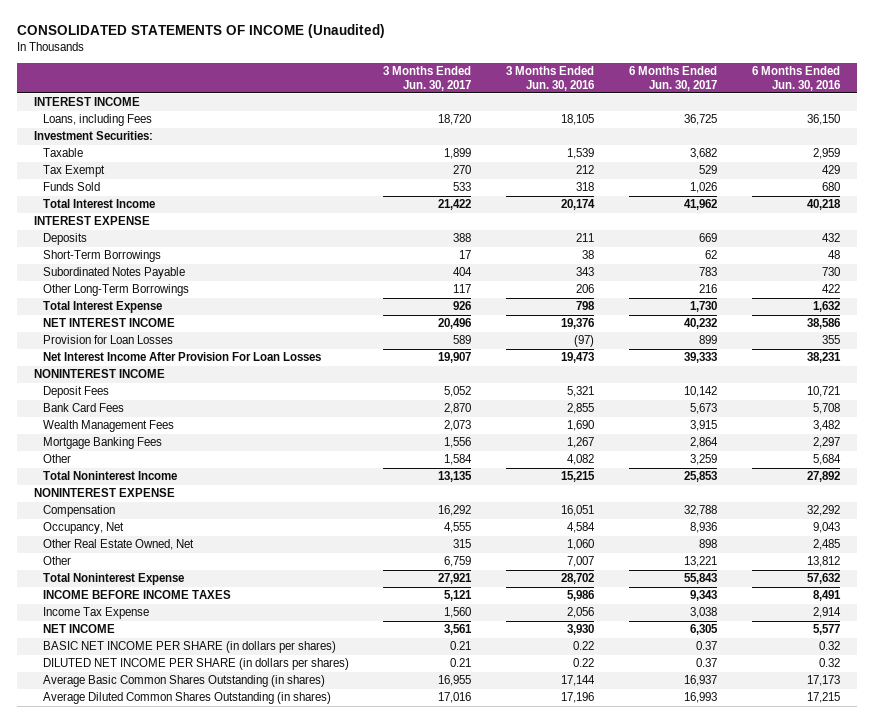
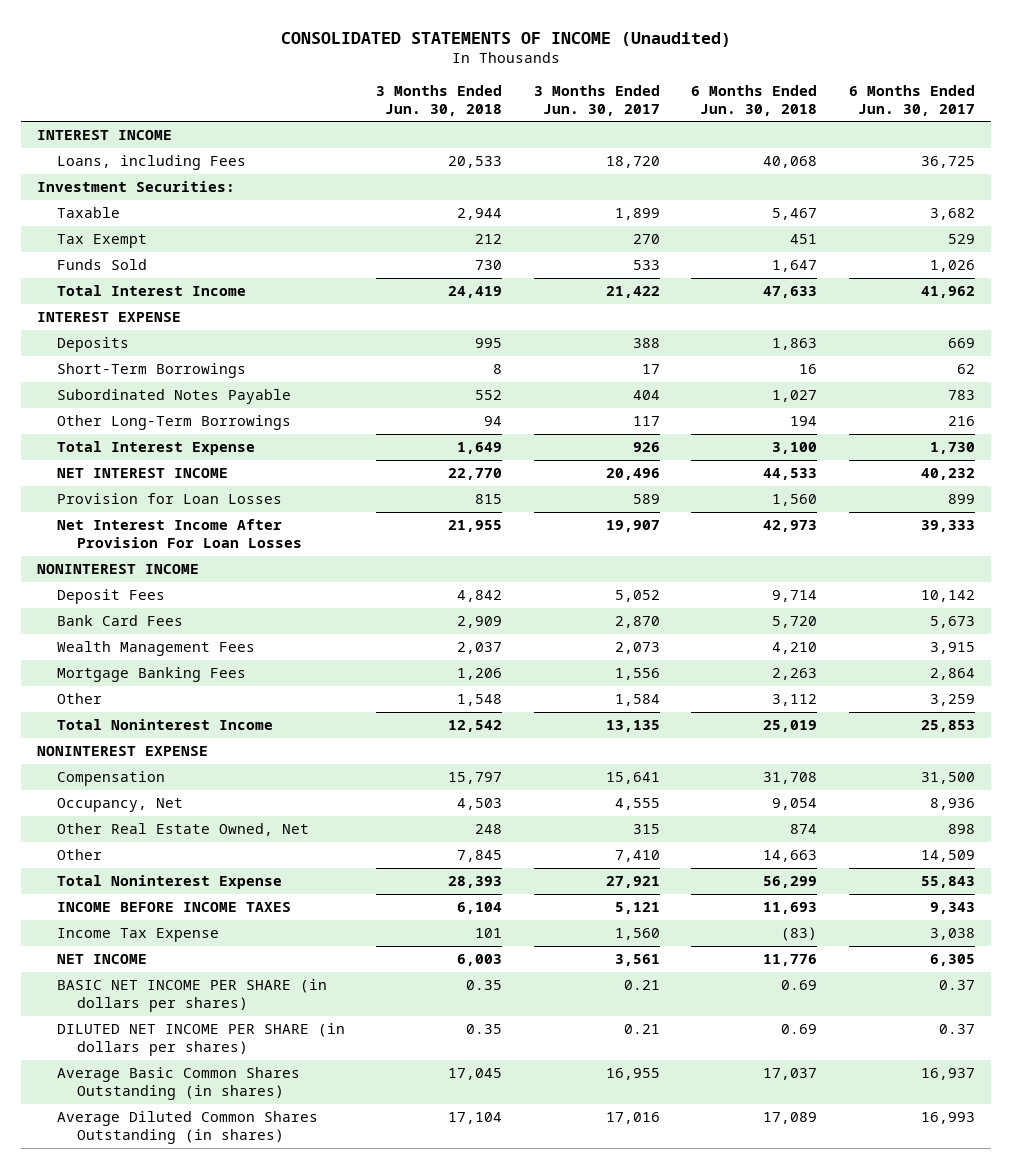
[506,65,595,91] 3 Months Ended Jun. 30, 2016 -> none
[751,65,840,91] 6 Months Ended Jun. 30, 2016 -> none
none -> [376,84,503,116] 3 Months Ended Jun. 30, 2018
none -> [691,84,818,116] 6 Months Ended Jun. 30, 2018
[438,505,472,517] 16,292 -> [605,771,660,784] 15,641
[683,505,717,517] 32,788 -> [920,771,975,784] 31,500
[444,556,472,568] 6,759 -> [614,849,660,862] 7,410
[683,556,717,568] 13,221 -> [920,849,975,862] 14,509

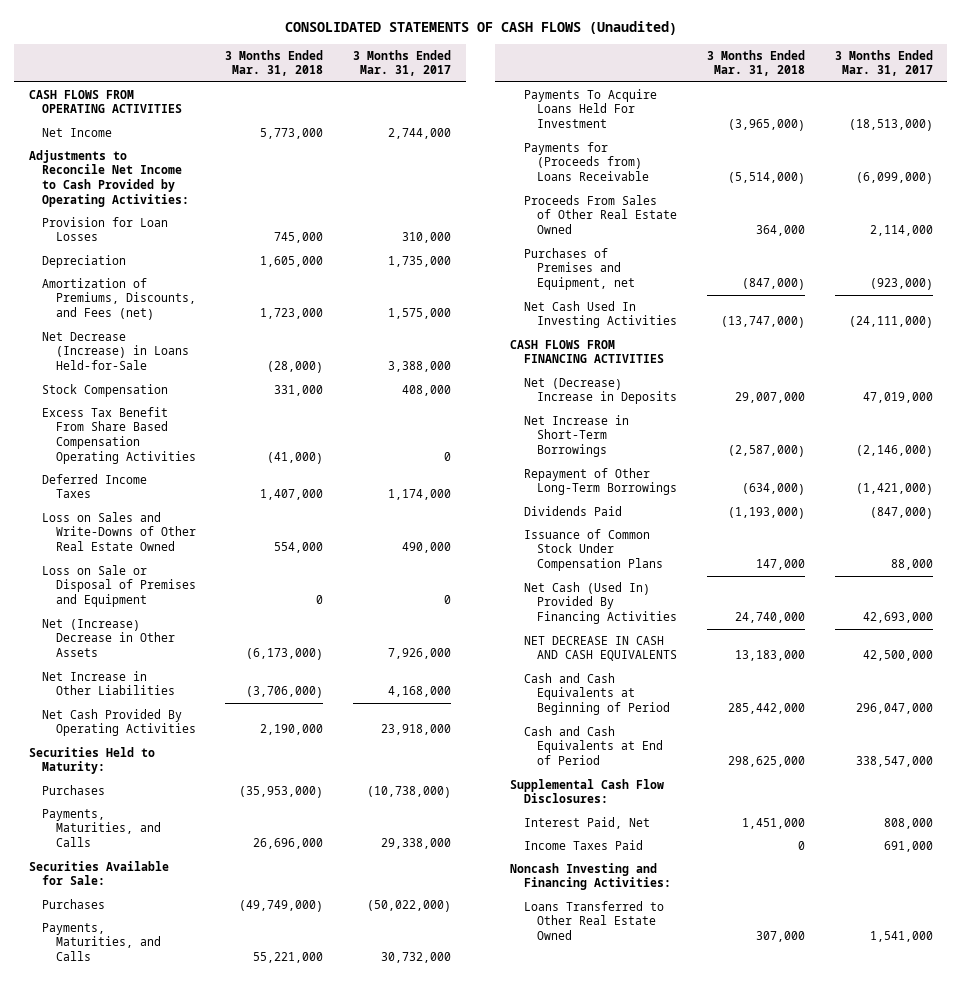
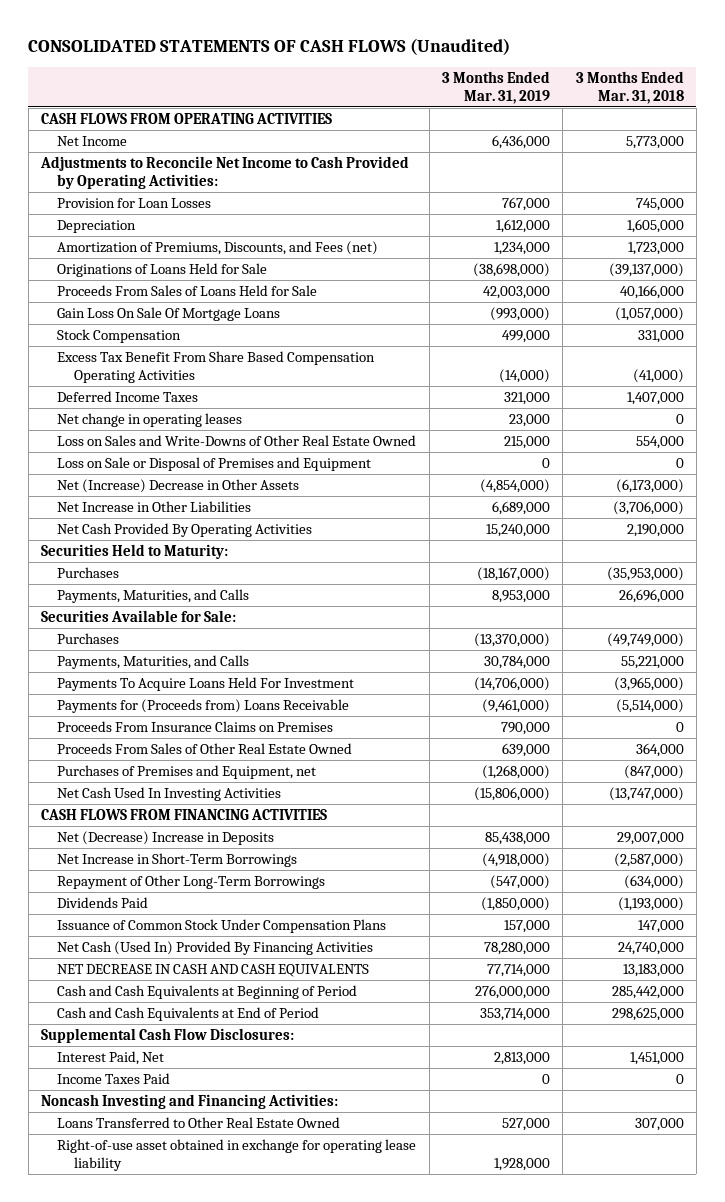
[353,49,452,77] 3 Months Ended Mar. 31, 2017 -> none
none -> [442,71,551,104] 3 Months Ended Mar. 31, 2019
[42,331,189,371] Net Decrease (Increase) in Loans Held-for-Sale -> none
none -> [57,263,268,278] Originations of Loans Held for Sale
none -> [57,285,318,297] Proceeds From Sales of Loans Held for Sale
none -> [57,307,281,322] Gain Loss On Sale Of Mortgage Loans
none -> [57,413,243,428] Net change in operating leases
none -> [57,721,334,733] Proceeds From Insurance Claims on Premises
none -> [57,1139,417,1171] Right-of-use asset obtained in exchange for operating lease liability

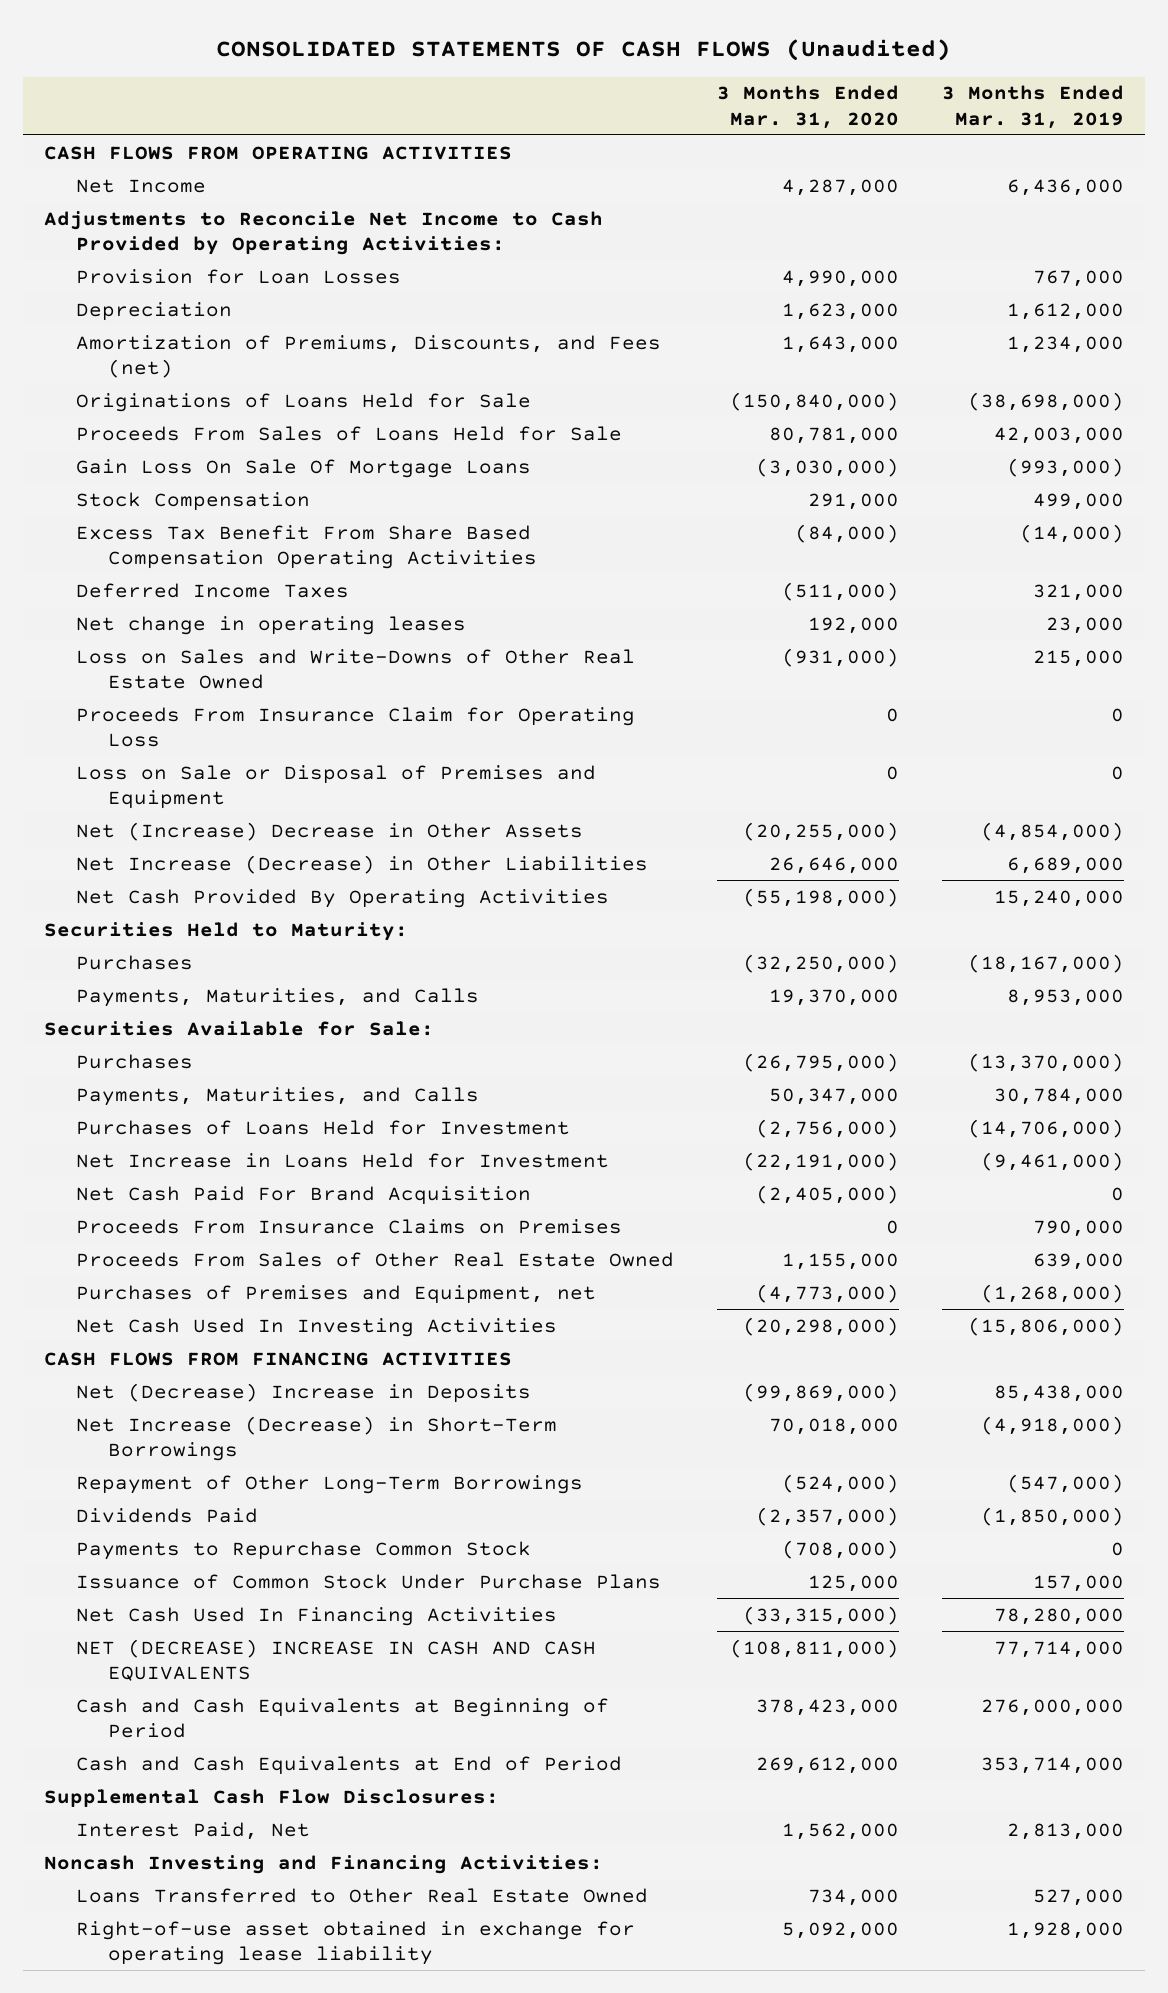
[575,71,684,104] 3 Months Ended Mar. 31, 2018 -> none
none -> [716,85,899,129] 3 Months Ended Mar. 31, 2020
none -> [76,706,636,747] Proceeds From Insurance Claim for Operating Loss
[57,501,252,513] Net Increase in Other Liabilities -> [76,854,649,874] Net Increase (Decrease) in Other Liabilities
[57,677,355,692] Payments To Acquire Loans Held For Investment -> [76,1119,571,1135] Purchases of Loans Held for Investment
[57,699,350,714] Payments for (Proceeds from) Loans Receivable -> [76,1152,610,1168] Net Increase in Loans Held for Investment
none -> [76,1185,532,1205] Net Cash Paid For Brand Acquisition
[57,853,298,868] Net Increase in Short-Term Borrowings -> [76,1415,558,1461] Net Increase (Decrease) in Short-Term Borrowings
none -> [76,1540,532,1560] Payments to Repurchase Common Stock
[57,919,387,934] Issuance of Common Stock Under Compensation Plans -> [76,1573,662,1589] Issuance of Common Stock Under Purchase Plans
[57,941,374,956] Net Cash (Used In) Provided By Financing Activities -> [76,1606,558,1626] Net Cash Used In Financing Activities
[57,964,370,978] NET DECREASE IN CASH AND CASH EQUIVALENTS -> [76,1638,597,1681] NET (DECREASE) INCREASE IN CASH AND CASH EQUIVALENTS
[57,1073,171,1085] Income Taxes Paid -> none

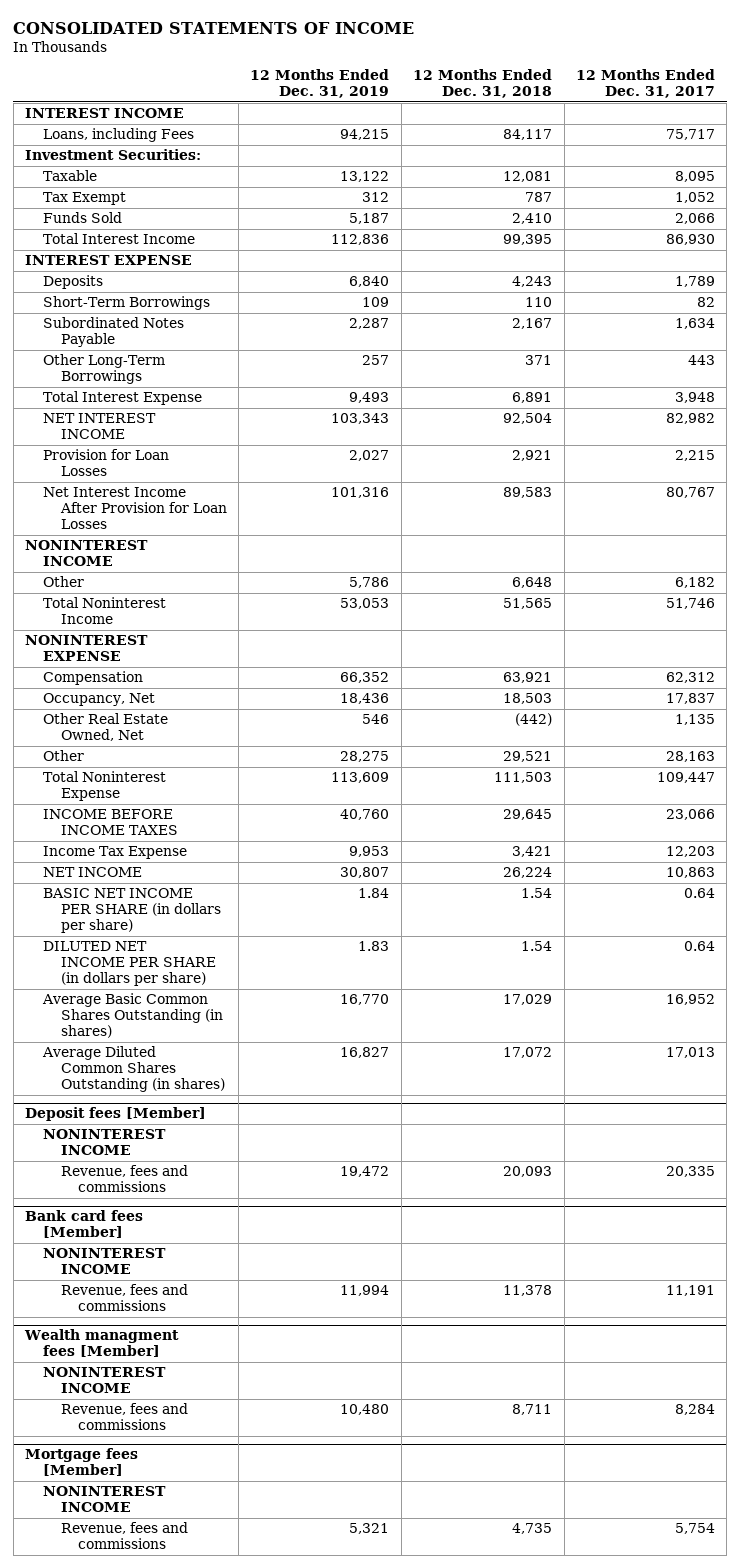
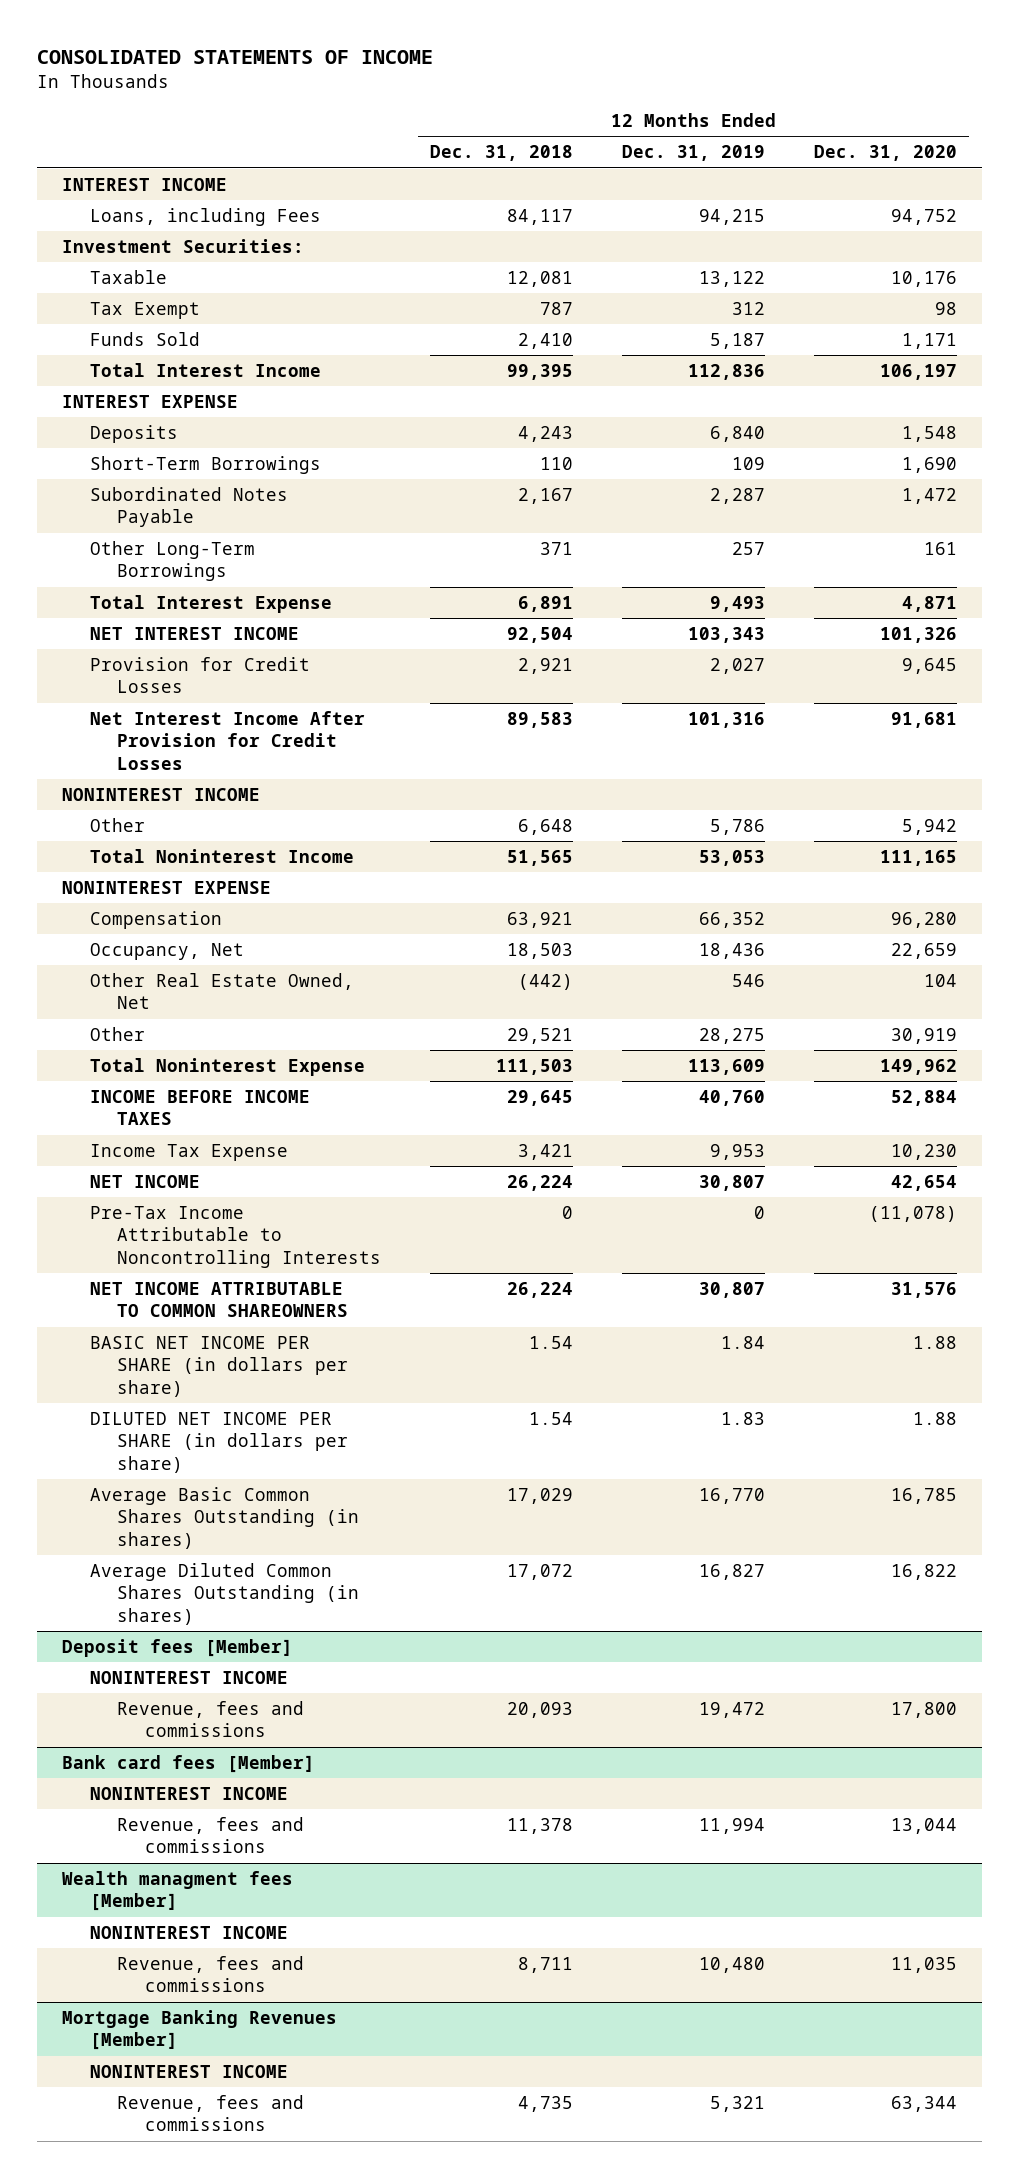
[575,69,715,99] 12 Months Ended Dec. 31, 2017 -> none
none -> [814,145,958,162] Dec. 31, 2020
[42,449,169,477] Provision for Loan Losses -> [89,656,310,694] Provision for Credit Losses
[42,487,227,530] Net Interest Income After Provision for Loan Losses -> [89,710,365,770] Net Interest Income After Provision for Credit Losses
none -> [89,1205,382,1268] Pre-Tax Income Attributable to Noncontrolling Interests
none -> [89,1281,349,1318] NET INCOME ATTRIBUTABLE TO COMMON SHAREOWNERS
[25,1448,139,1477] Mortgage fees [Member] -> [61,2009,337,2051] Mortgage Banking Revenues [Member]

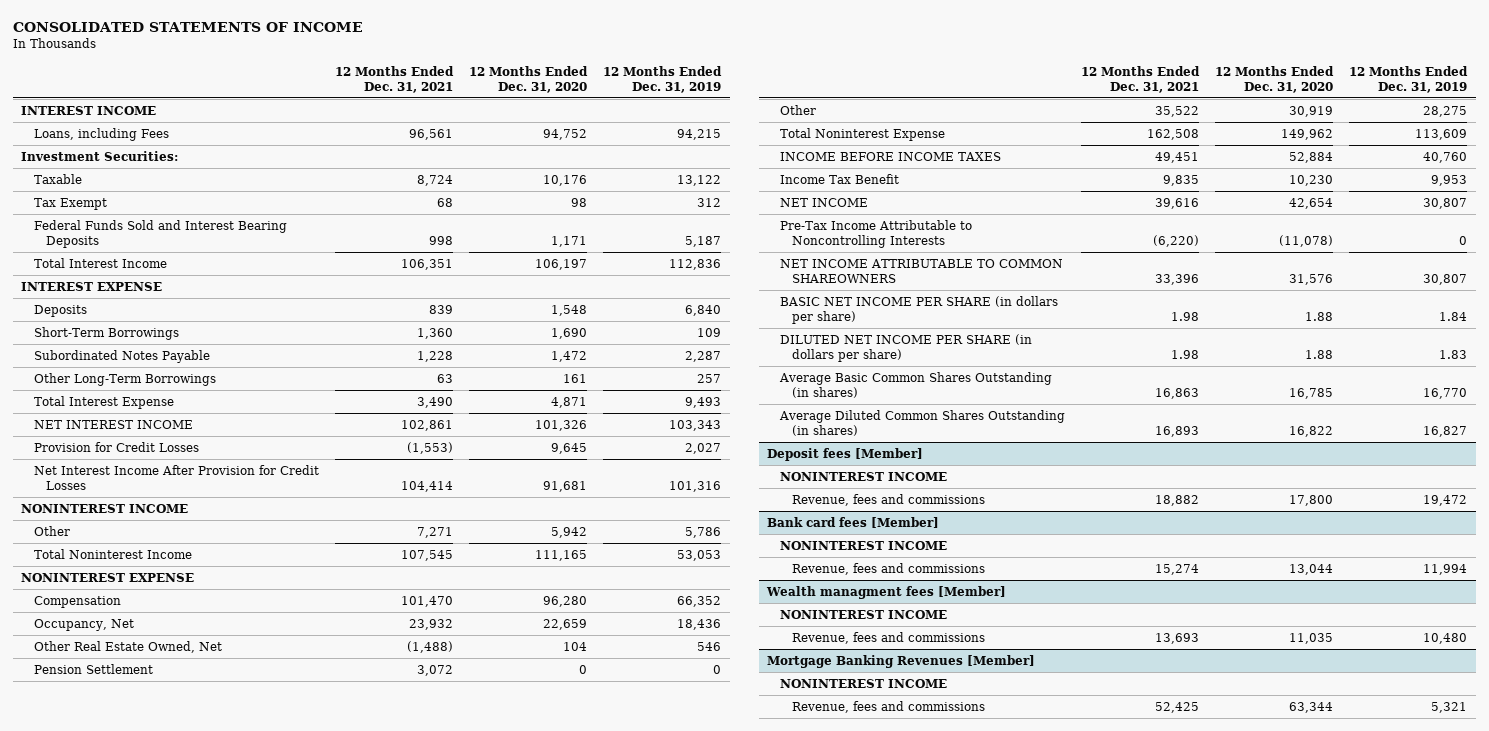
[430,145,574,162] Dec. 31, 2018 -> none
none -> [335,65,455,93] 12 Months Ended Dec. 31, 2021
[89,331,200,346] Funds Sold -> [33,219,287,248] Federal Funds Sold and Interest Bearing Deposits
none -> [33,663,153,674] Pension Settlement
[89,1143,288,1161] Income Tax Expense -> [779,173,899,184] Income Tax Benefit

